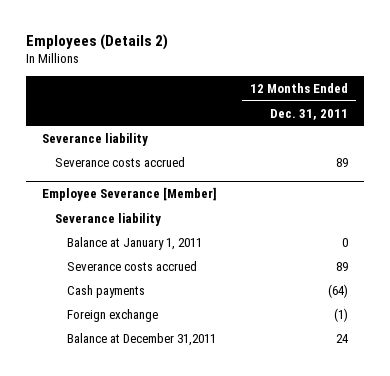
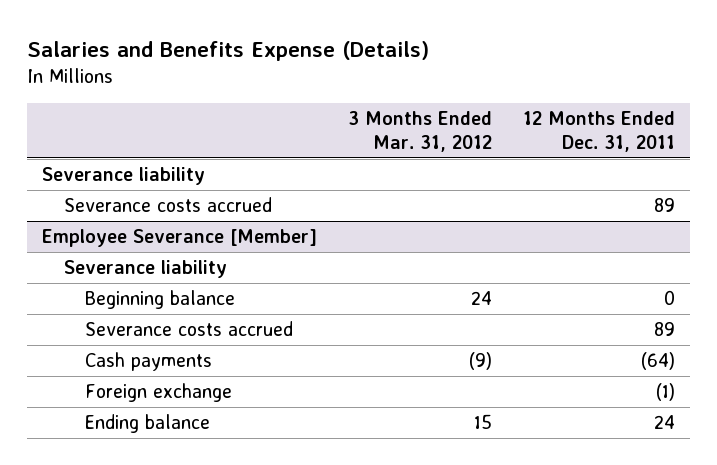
[25,33,168,50] Employees (Details 2) -> [26,40,429,61] Salaries and Benefits Expense (Details)
none -> [347,110,492,152] 3 Months Ended Mar. 31, 2012
[67,236,203,250] Balance at January 1, 2011 -> [84,290,235,310] Beginning balance
[67,332,217,346] Balance at December 31,2011 -> [84,414,210,434] Ending balance

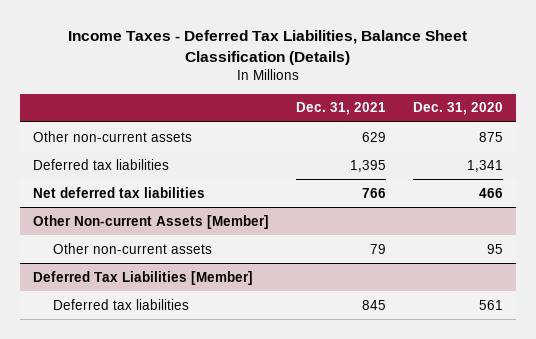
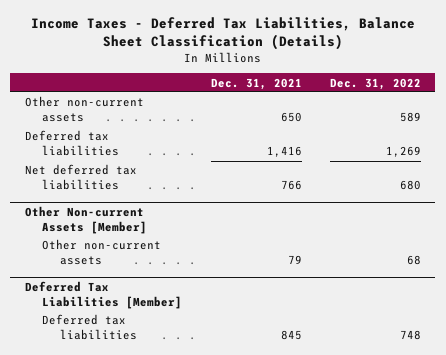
[412,102,503,116] Dec. 31, 2020 -> none
none -> [330,77,422,90] Dec. 31, 2022
[362,131,387,142] 629 -> [280,112,302,123] 650
[350,159,387,172] 1,395 -> [266,146,302,158] 1,416

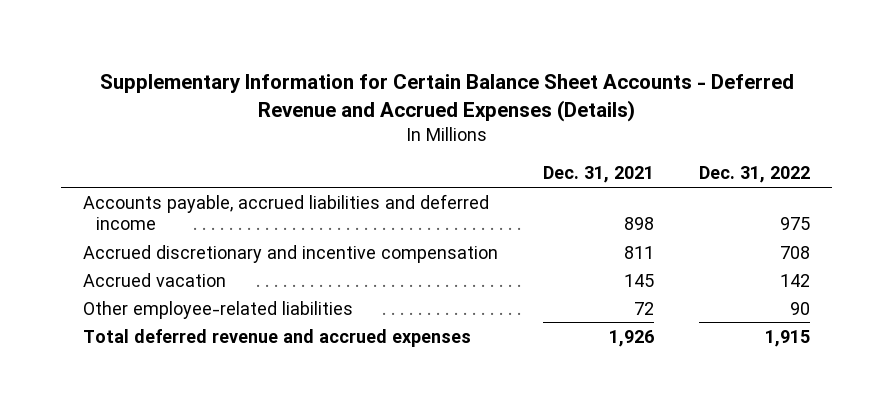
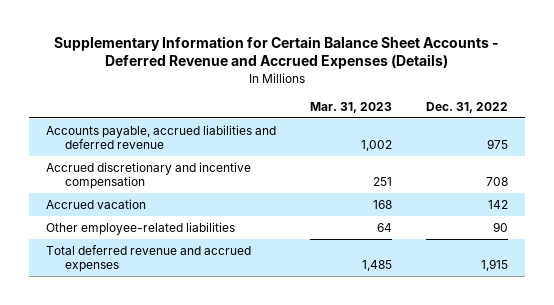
[543,166,655,184] Dec. 31, 2021 -> none
none -> [309,101,392,113] Mar. 31, 2023
[83,193,490,231] Accounts payable, accrued liabilities and deferred income -> [45,124,276,149] Accounts payable, accrued liabilities and deferred revenue

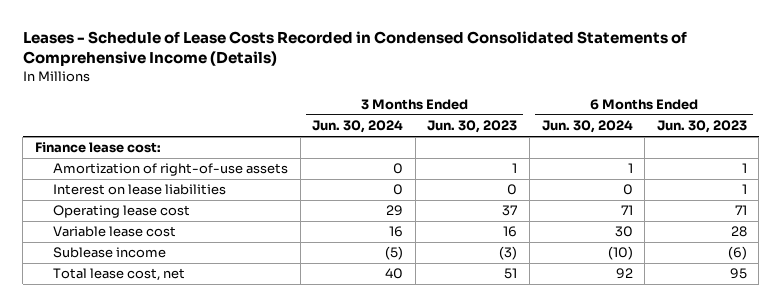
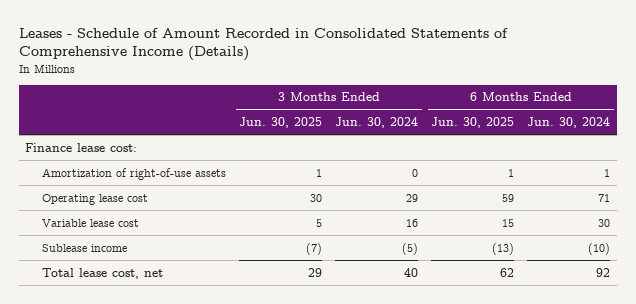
[22,31,687,67] Leases - Schedule of Lease Costs Recorded in Condensed Consolidated Statements of Comprehensive Income (Details) -> [18,27,508,62] Leases - Schedule of Amount Recorded in Consolidated Statements of Comprehensive Income (Details)
[427,120,518,134] Jun. 30, 2023 -> none
[656,120,747,134] Jun. 30, 2023 -> none
none -> [239,117,323,129] Jun. 30, 2025
none -> [431,117,515,129] Jun. 30, 2025
[52,184,226,196] Interest on lease liabilities -> none

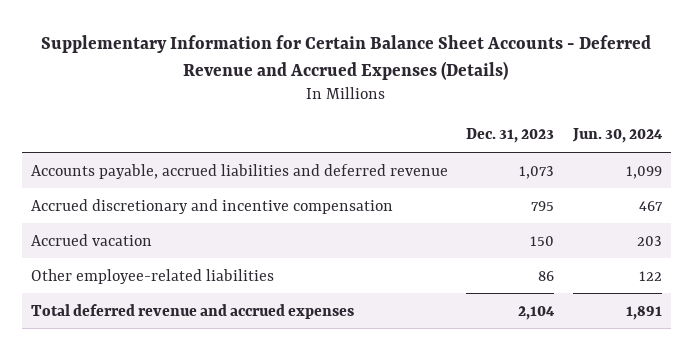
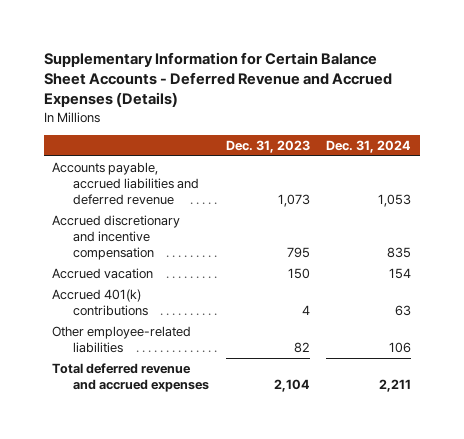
[571,128,663,144] Jun. 30, 2024 -> none
none -> [326,139,412,153] Dec. 31, 2024
none -> [52,289,149,317] Accrued 401(k) contributions
[538,270,555,281] 86 -> [293,342,310,354] 82

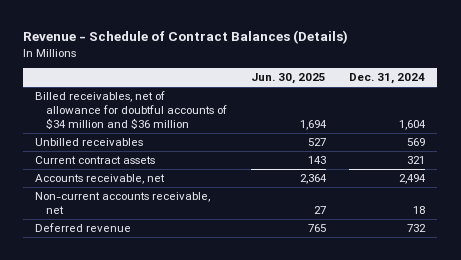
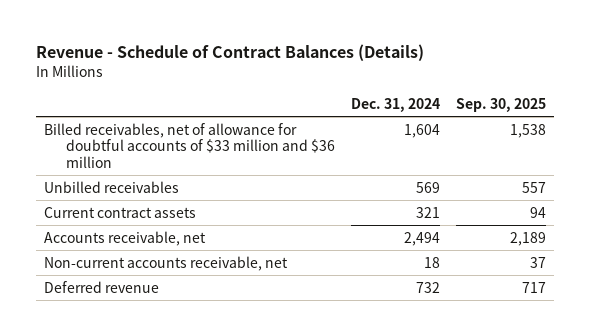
[250,73,326,85] Jun. 30, 2025 -> none
none -> [455,97,546,112] Sep. 30, 2025
[35,90,228,130] Billed receivables, net of allowance for doubtful accounts of $34 million and $36 million -> [44,122,335,168] Billed receivables, net of allowance for doubtful accounts of $33 million and $36 million

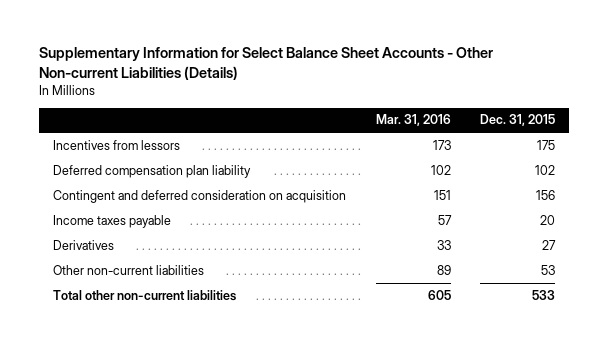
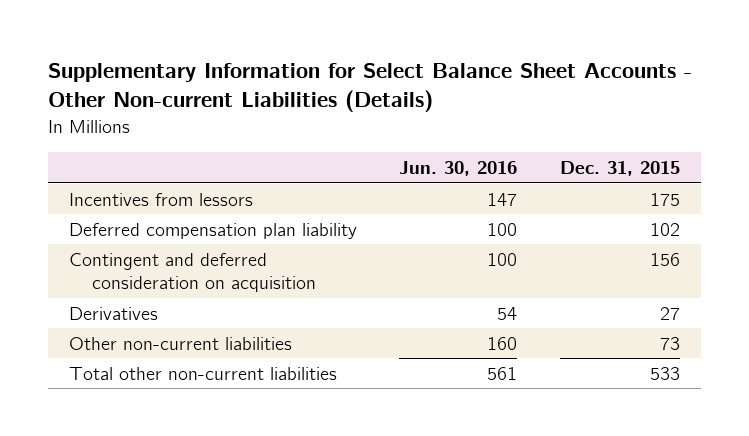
[375,114,451,127] Mar. 31, 2016 -> none
none -> [399,161,518,177] Jun. 30, 2016
[53,214,172,228] Income taxes payable -> none
[540,264,555,275] 53 -> [659,336,680,350] 73

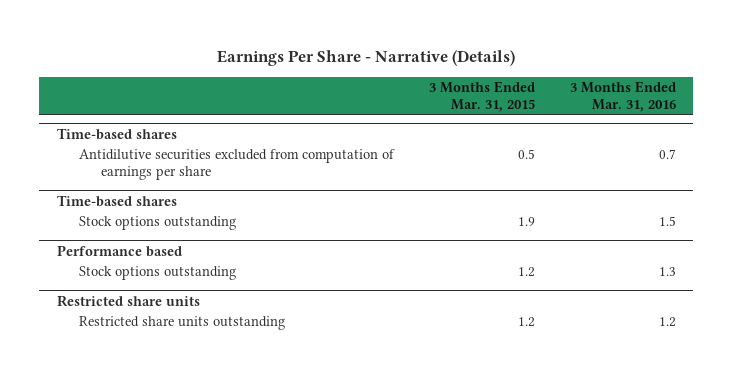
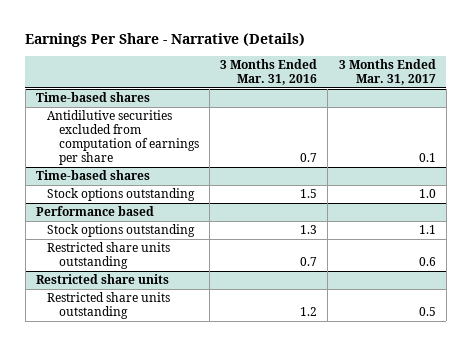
[428,80,535,112] 3 Months Ended Mar. 31, 2015 -> none
none -> [338,59,436,86] 3 Months Ended Mar. 31, 2017
none -> [47,242,171,270] Restricted share units outstanding

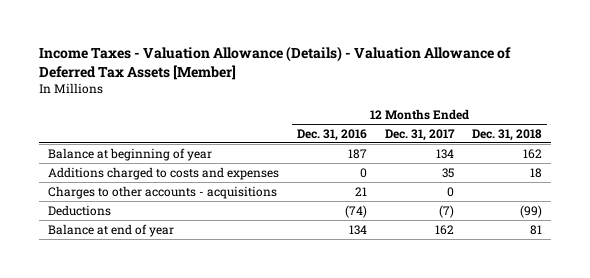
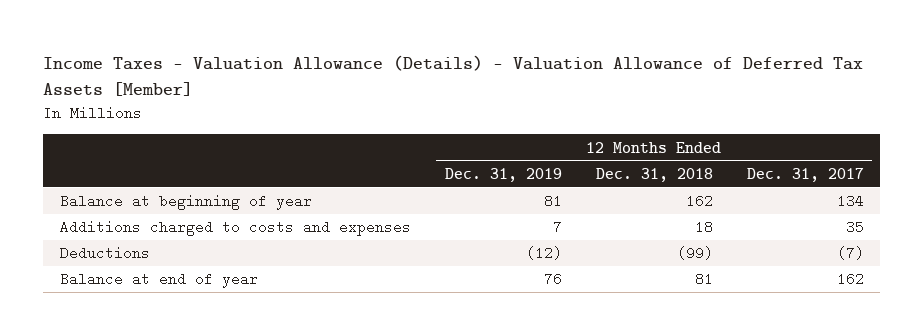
[296,128,367,141] Dec. 31, 2016 -> none
none -> [444,167,562,182] Dec. 31, 2019
[47,185,277,199] Charges to other accounts - acquisitions -> none

